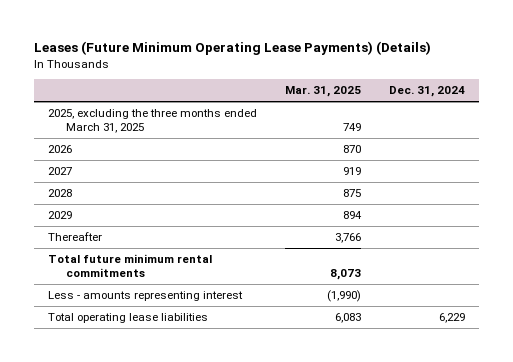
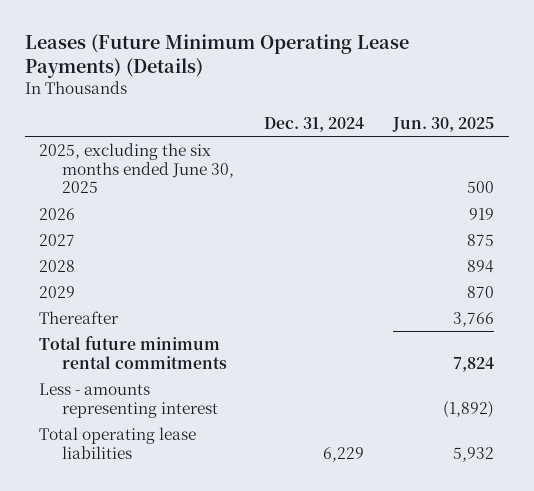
[285,86,362,98] Mar. 31, 2025 -> none
none -> [392,116,495,132] Jun. 30, 2025
[48,108,258,134] 2025, excluding the three months ended March 31, 2025 -> [39,142,235,194] 2025, excluding the six months ended June 30, 2025

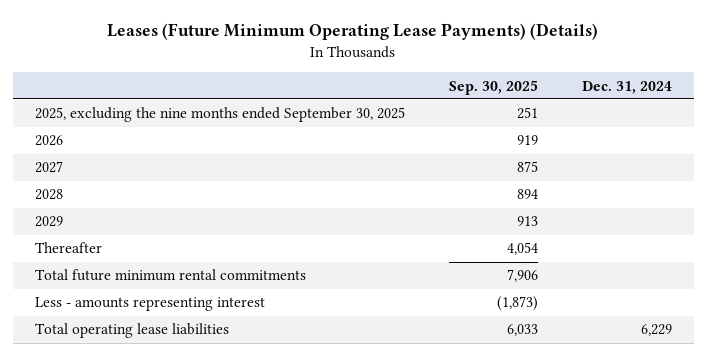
[392,116,495,132] Jun. 30, 2025 -> none
none -> [448,79,538,95] Sep. 30, 2025
[39,142,235,194] 2025, excluding the six months ended June 30, 2025 -> [34,107,405,123] 2025, excluding the nine months ended September 30, 2025

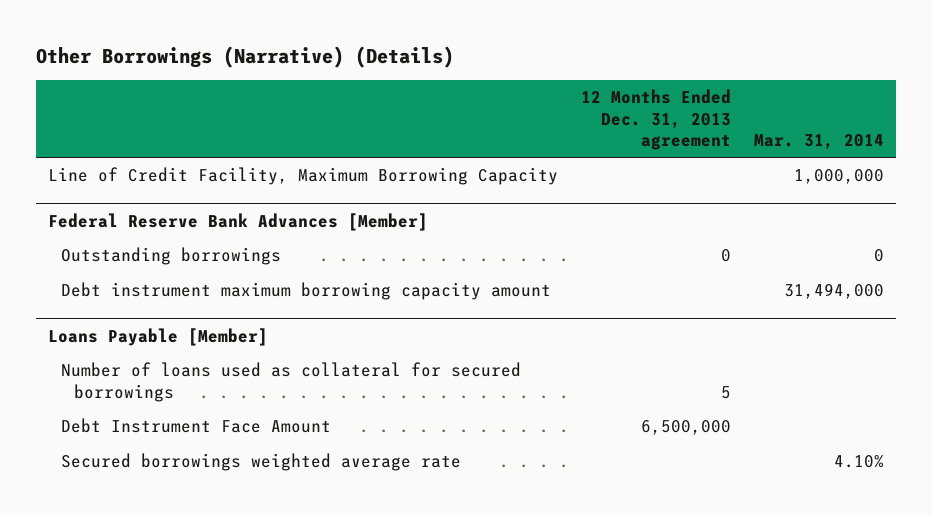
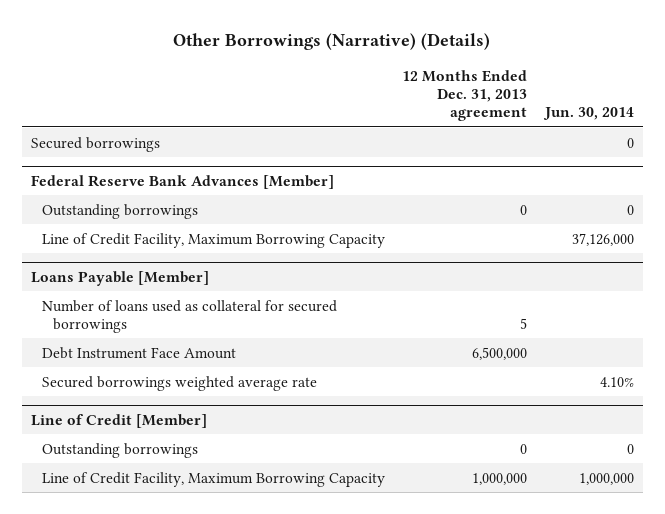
[754,134,885,151] Mar. 31, 2014 -> none
none -> [543,107,635,121] Jun. 30, 2014
[47,167,558,186] Line of Credit Facility, Maximum Borrowing Capacity -> none
none -> [30,136,160,152] Secured borrowings
[60,282,551,301] Debt instrument maximum borrowing capacity amount -> none
none -> [41,232,385,248] Line of Credit Facility, Maximum Borrowing Capacity
none -> [30,413,207,428] Line of Credit [Member]
none -> [41,442,198,458] Outstanding borrowings
none -> [41,471,385,487] Line of Credit Facility, Maximum Borrowing Capacity

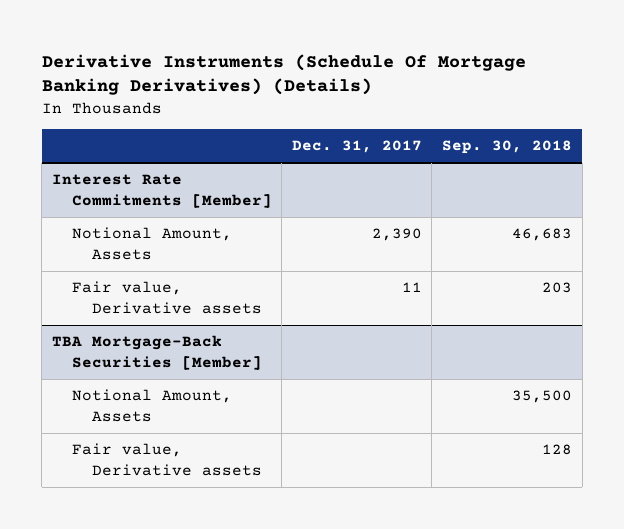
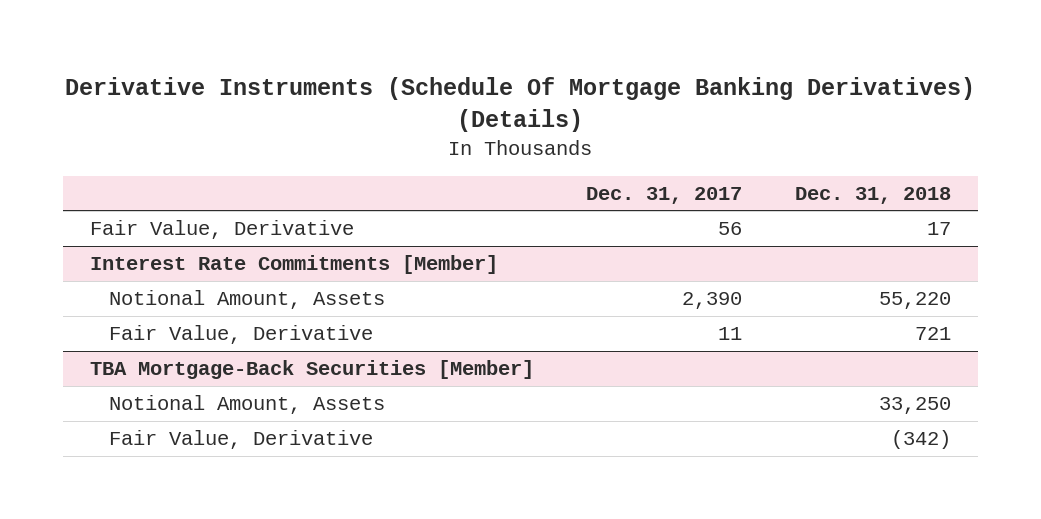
[442,140,573,155] Sep. 30, 2018 -> none
none -> [795,186,952,204] Dec. 31, 2018
none -> [89,220,354,240] Fair Value, Derivative
[71,281,262,314] Fair value, Derivative assets -> [108,325,373,345] Fair Value, Derivative
[71,443,262,476] Fair value, Derivative assets -> [108,430,373,450] Fair Value, Derivative

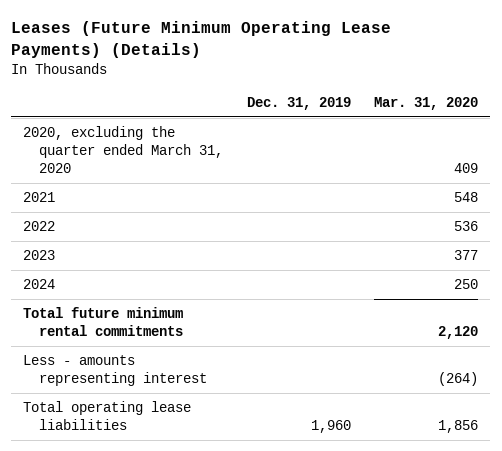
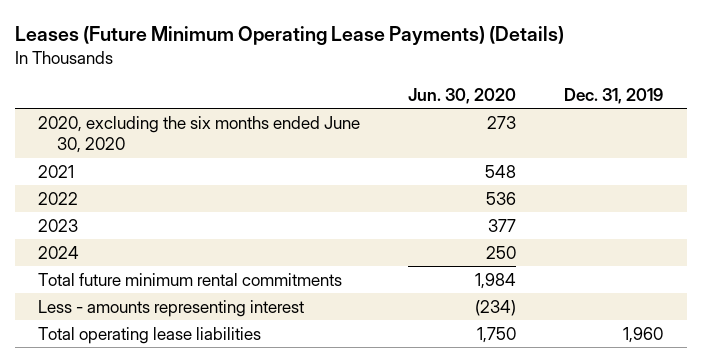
[374,96,479,110] Mar. 31, 2020 -> none
none -> [408,87,517,104] Jun. 30, 2020
[23,125,224,174] 2020, excluding the quarter ended March 31, 2020 -> [38,115,361,154] 2020, excluding the six months ended June 30, 2020

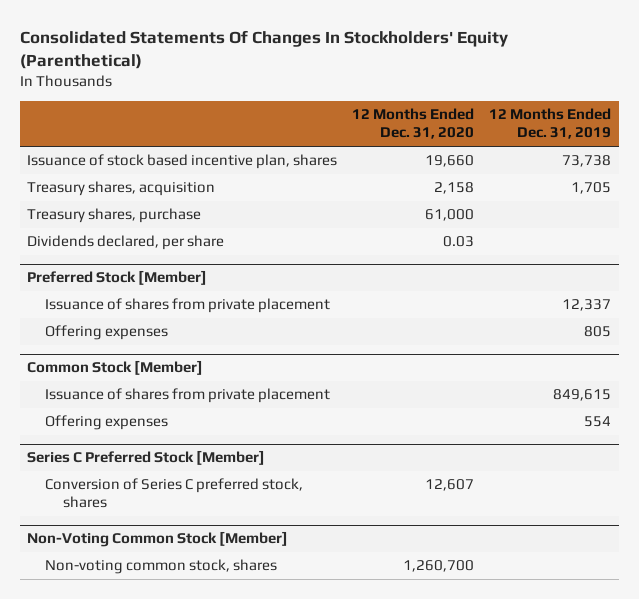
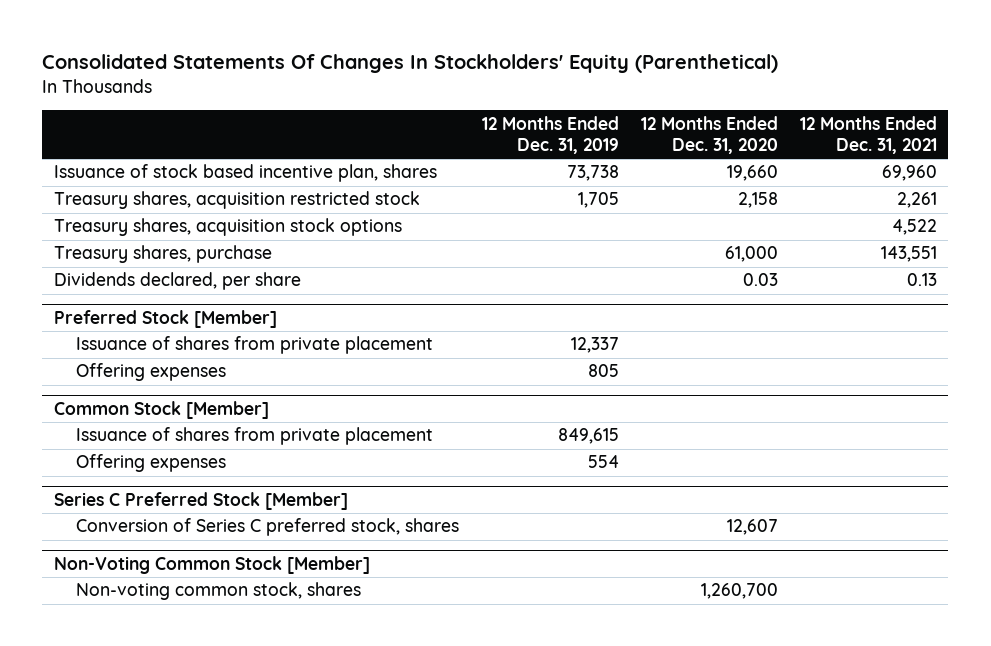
none -> [800,115,938,155] 12 Months Ended Dec. 31, 2021
[27,181,216,197] Treasury shares, acquisition -> [53,191,420,210] Treasury shares, acquisition restricted stock
none -> [53,218,402,237] Treasury shares, acquisition stock options

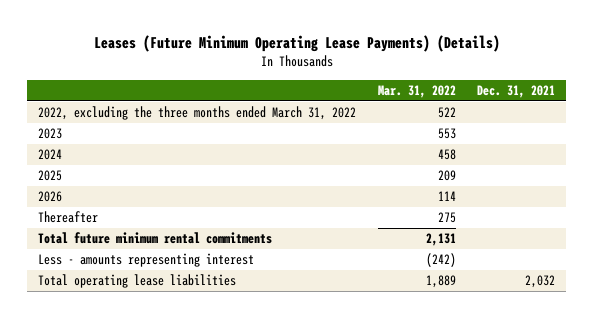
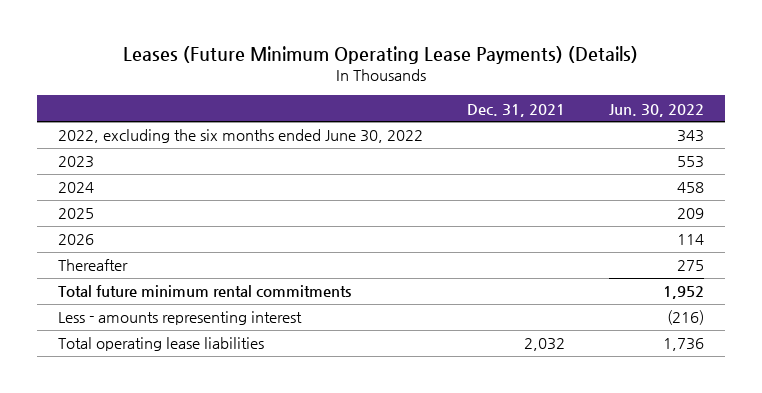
[377,84,456,98] Mar. 31, 2022 -> none
none -> [608,103,704,117] Jun. 30, 2022
[38,106,357,121] 2022, excluding the three months ended March 31, 2022 -> [58,129,424,144] 2022, excluding the six months ended June 30, 2022

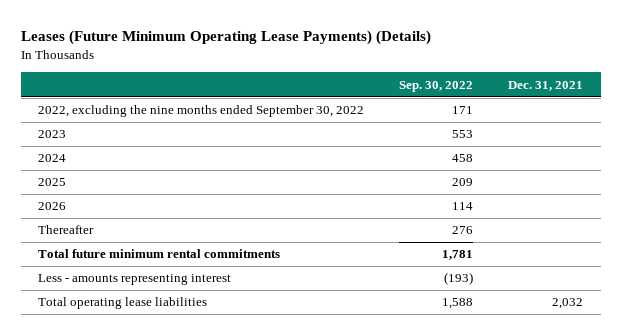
[608,103,704,117] Jun. 30, 2022 -> none
none -> [399,80,474,92] Sep. 30, 2022
[58,129,424,144] 2022, excluding the six months ended June 30, 2022 -> [38,105,365,118] 2022, excluding the nine months ended September 30, 2022

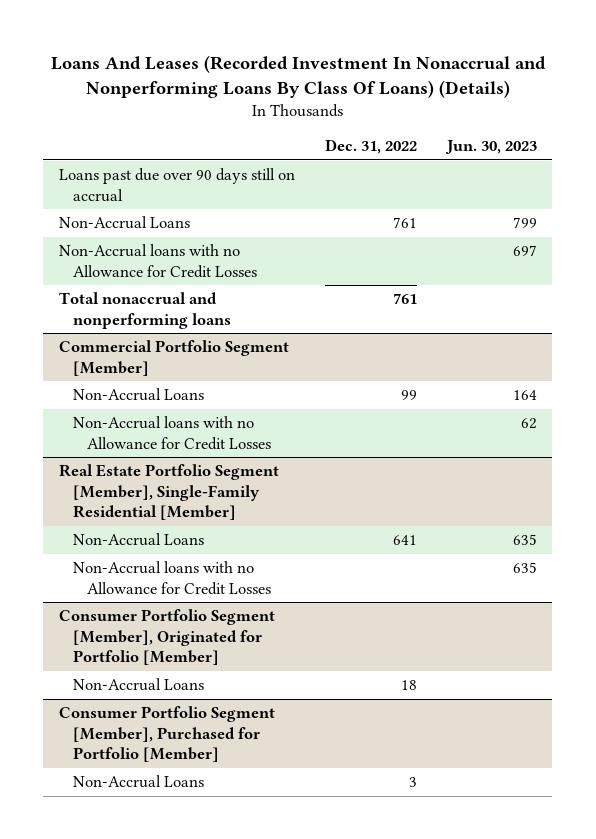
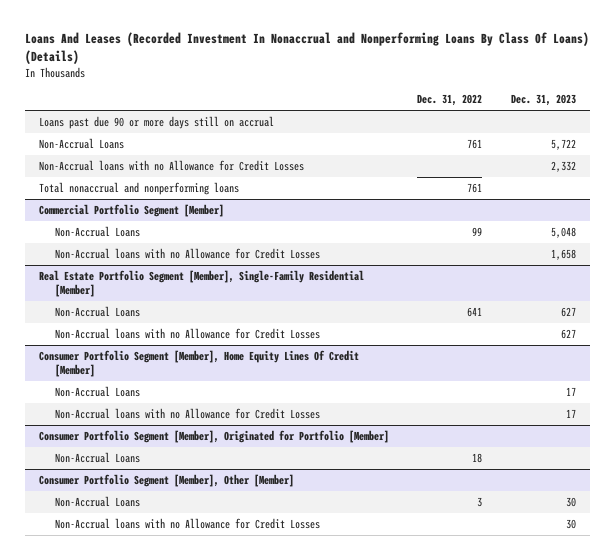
[445,140,538,155] Jun. 30, 2023 -> none
none -> [510,94,576,107] Dec. 31, 2023
[58,168,295,202] Loans past due over 90 days still on accrual -> [39,116,275,130] Loans past due 90 or more days still on accrual
none -> [39,350,360,378] Consumer Portfolio Segment [Member], Home Equity Lines Of Credit [Member]
none -> [54,386,140,398] Non-Accrual Loans
none -> [54,408,320,420] Non-Accrual loans with no Allowance for Credit Losses
[58,706,275,763] Consumer Portfolio Segment [Member], Purchased for Portfolio [Member] -> [39,474,295,488] Consumer Portfolio Segment [Member], Other [Member]
none -> [54,518,320,530] Non-Accrual loans with no Allowance for Credit Losses

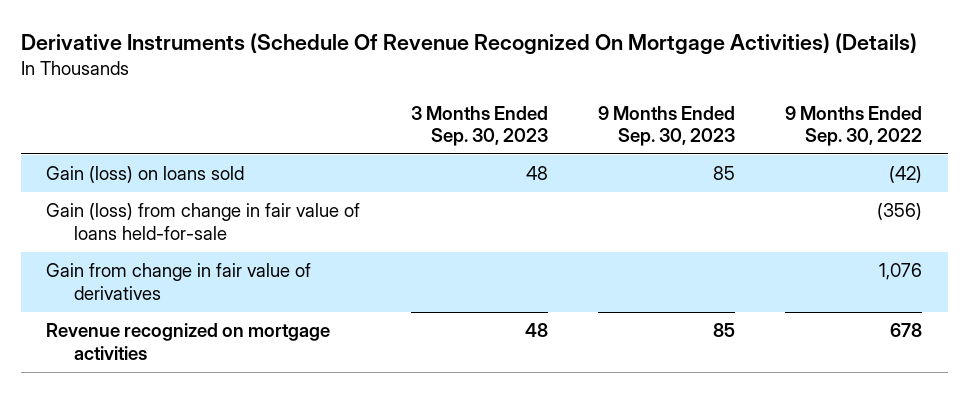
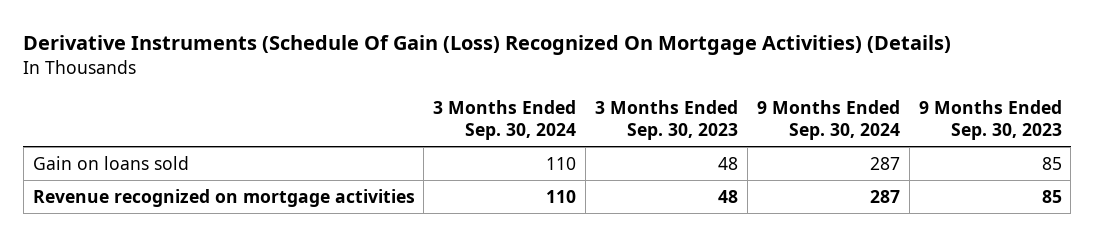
[21,33,918,56] Derivative Instruments (Schedule Of Revenue Recognized On Mortgage Activities) (Details) -> [23,35,952,56] Derivative Instruments (Schedule Of Gain (Loss) Recognized On Mortgage Activities) (Details)
[785,105,923,147] 9 Months Ended Sep. 30, 2022 -> none
none -> [433,99,577,141] 3 Months Ended Sep. 30, 2024
none -> [756,99,900,141] 9 Months Ended Sep. 30, 2024
[46,203,361,241] Gain (loss) from change in fair value of loans held-for-sale -> none
[46,263,312,301] Gain from change in fair value of derivatives -> none
[46,166,245,184] Gain (loss) on loans sold -> [32,155,189,170] Gain on loans sold

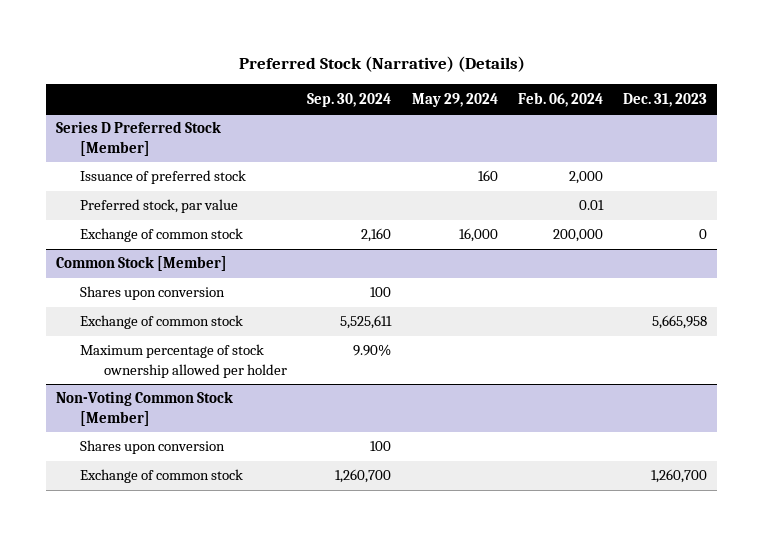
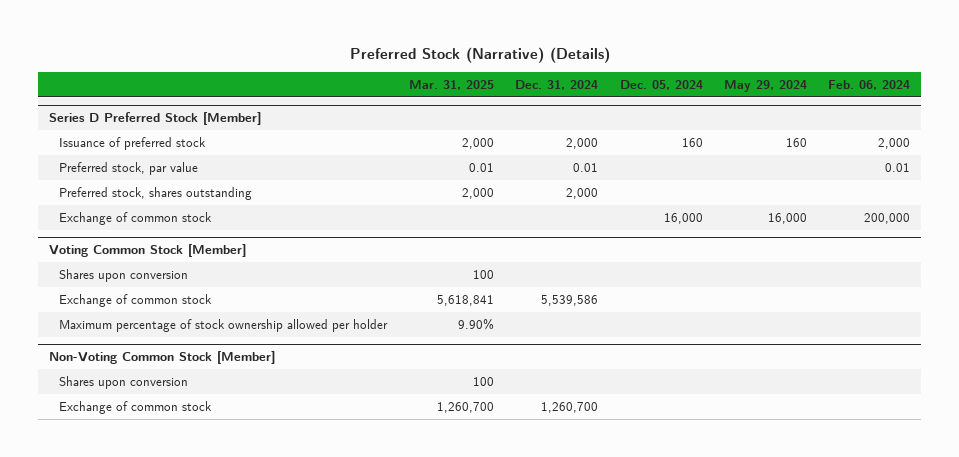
[307,92,392,107] Sep. 30, 2024 -> none
[623,92,708,107] Dec. 31, 2023 -> none
none -> [408,79,494,90] Mar. 31, 2025
none -> [515,79,599,90] Dec. 31, 2024
none -> [619,79,703,90] Dec. 05, 2024
none -> [59,186,253,200] Preferred stock, shares outstanding
[56,256,228,272] Common Stock [Member] -> [49,244,247,258] Voting Common Stock [Member]

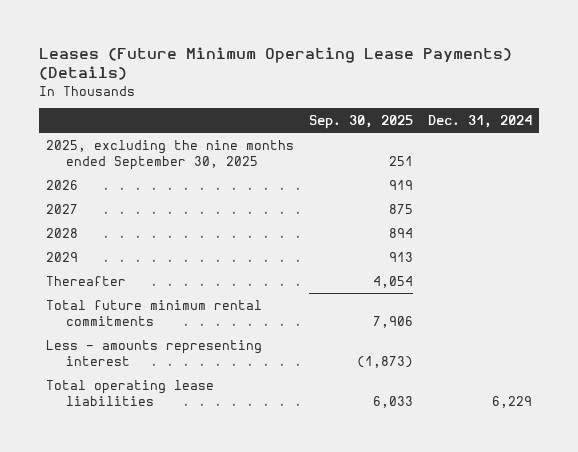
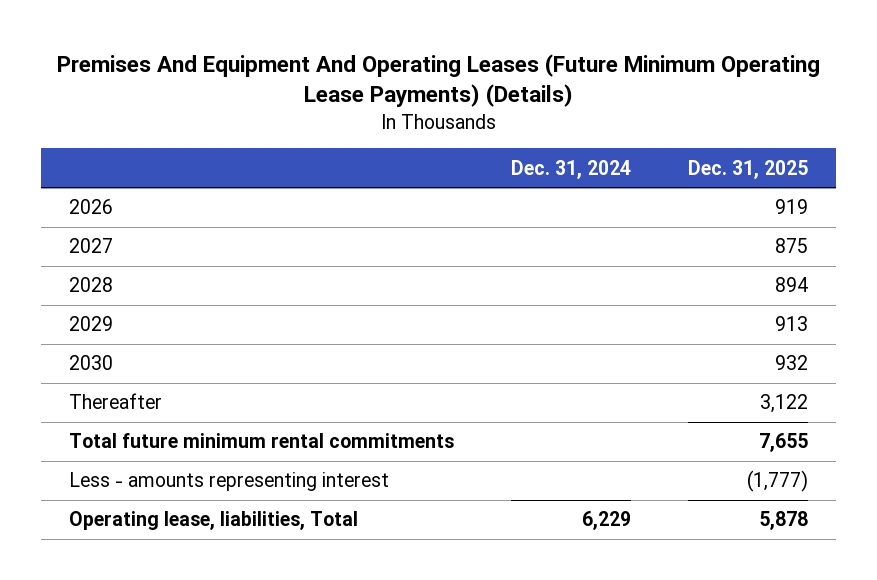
[38,46,512,81] Leases (Future Minimum Operating Lease Payments) (Details) -> [56,53,820,108] Premises And Equipment And Operating Leases (Future Minimum Operating Lease Payments) (Details)
[309,115,414,130] Sep. 30, 2025 -> none
none -> [687,159,808,179] Dec. 31, 2025
[46,139,295,170] 2025, excluding the nine months ended September 30, 2025 -> none
none -> [69,355,114,371] 2030
[46,379,215,406] Total operating lease liabilities -> [69,511,359,531] Operating lease, liabilities, Total

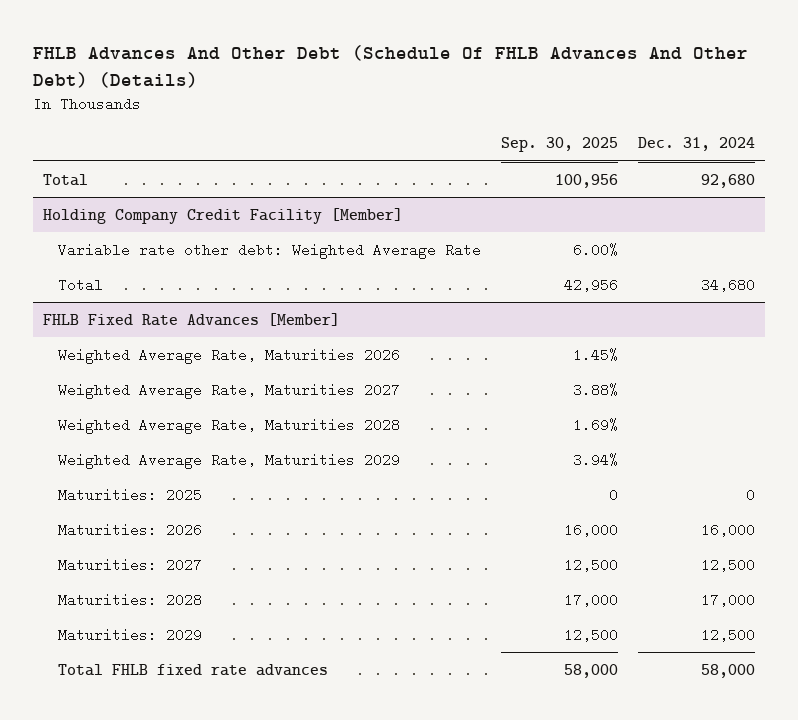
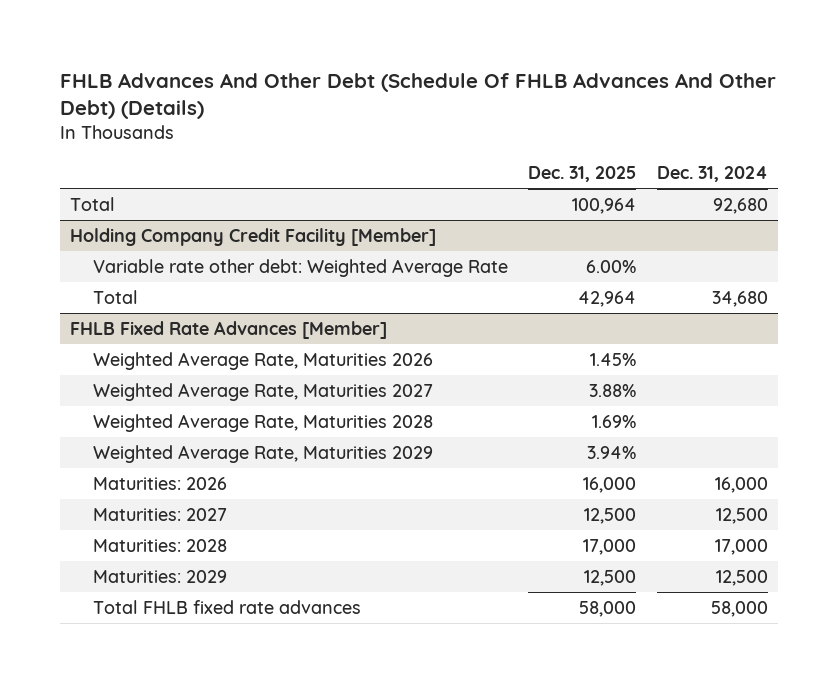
[501,137,619,153] Sep. 30, 2025 -> none
none -> [528,166,637,183] Dec. 31, 2025
[58,487,203,502] Maturities: 2025 -> none

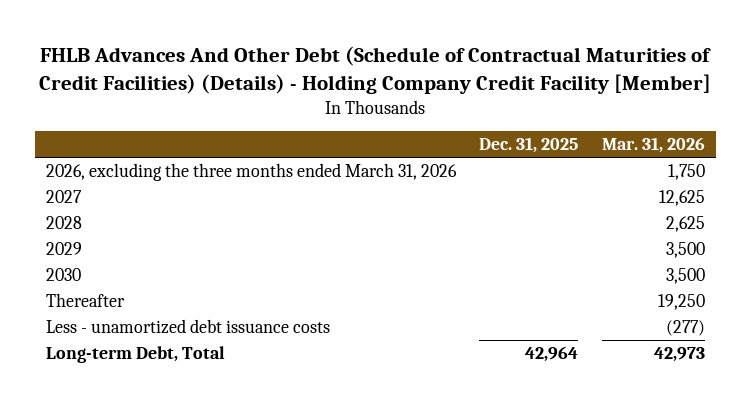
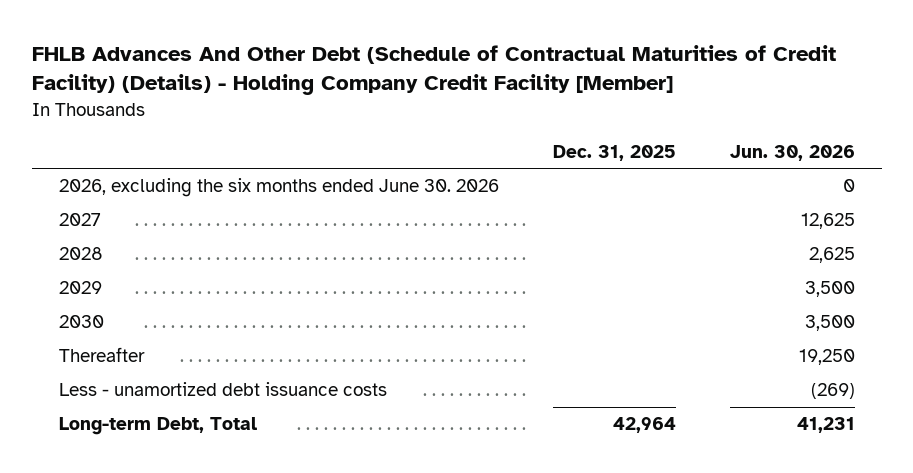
[39,46,712,94] FHLB Advances And Other Debt (Schedule of Contractual Maturities of Credit Facilities) (Details) - Holding Company Credit Facility [Member] -> [31,44,836,96] FHLB Advances And Other Debt (Schedule of Contractual Maturities of Credit Facility) (Details) - Holding Company Credit Facility [Member]
[601,137,705,154] Mar. 31, 2026 -> none
none -> [729,144,855,161] Jun. 30, 2026
[46,163,458,182] 2026, excluding the three months ended March 31, 2026 -> [58,178,499,198] 2026, excluding the six months ended June 30. 2026

